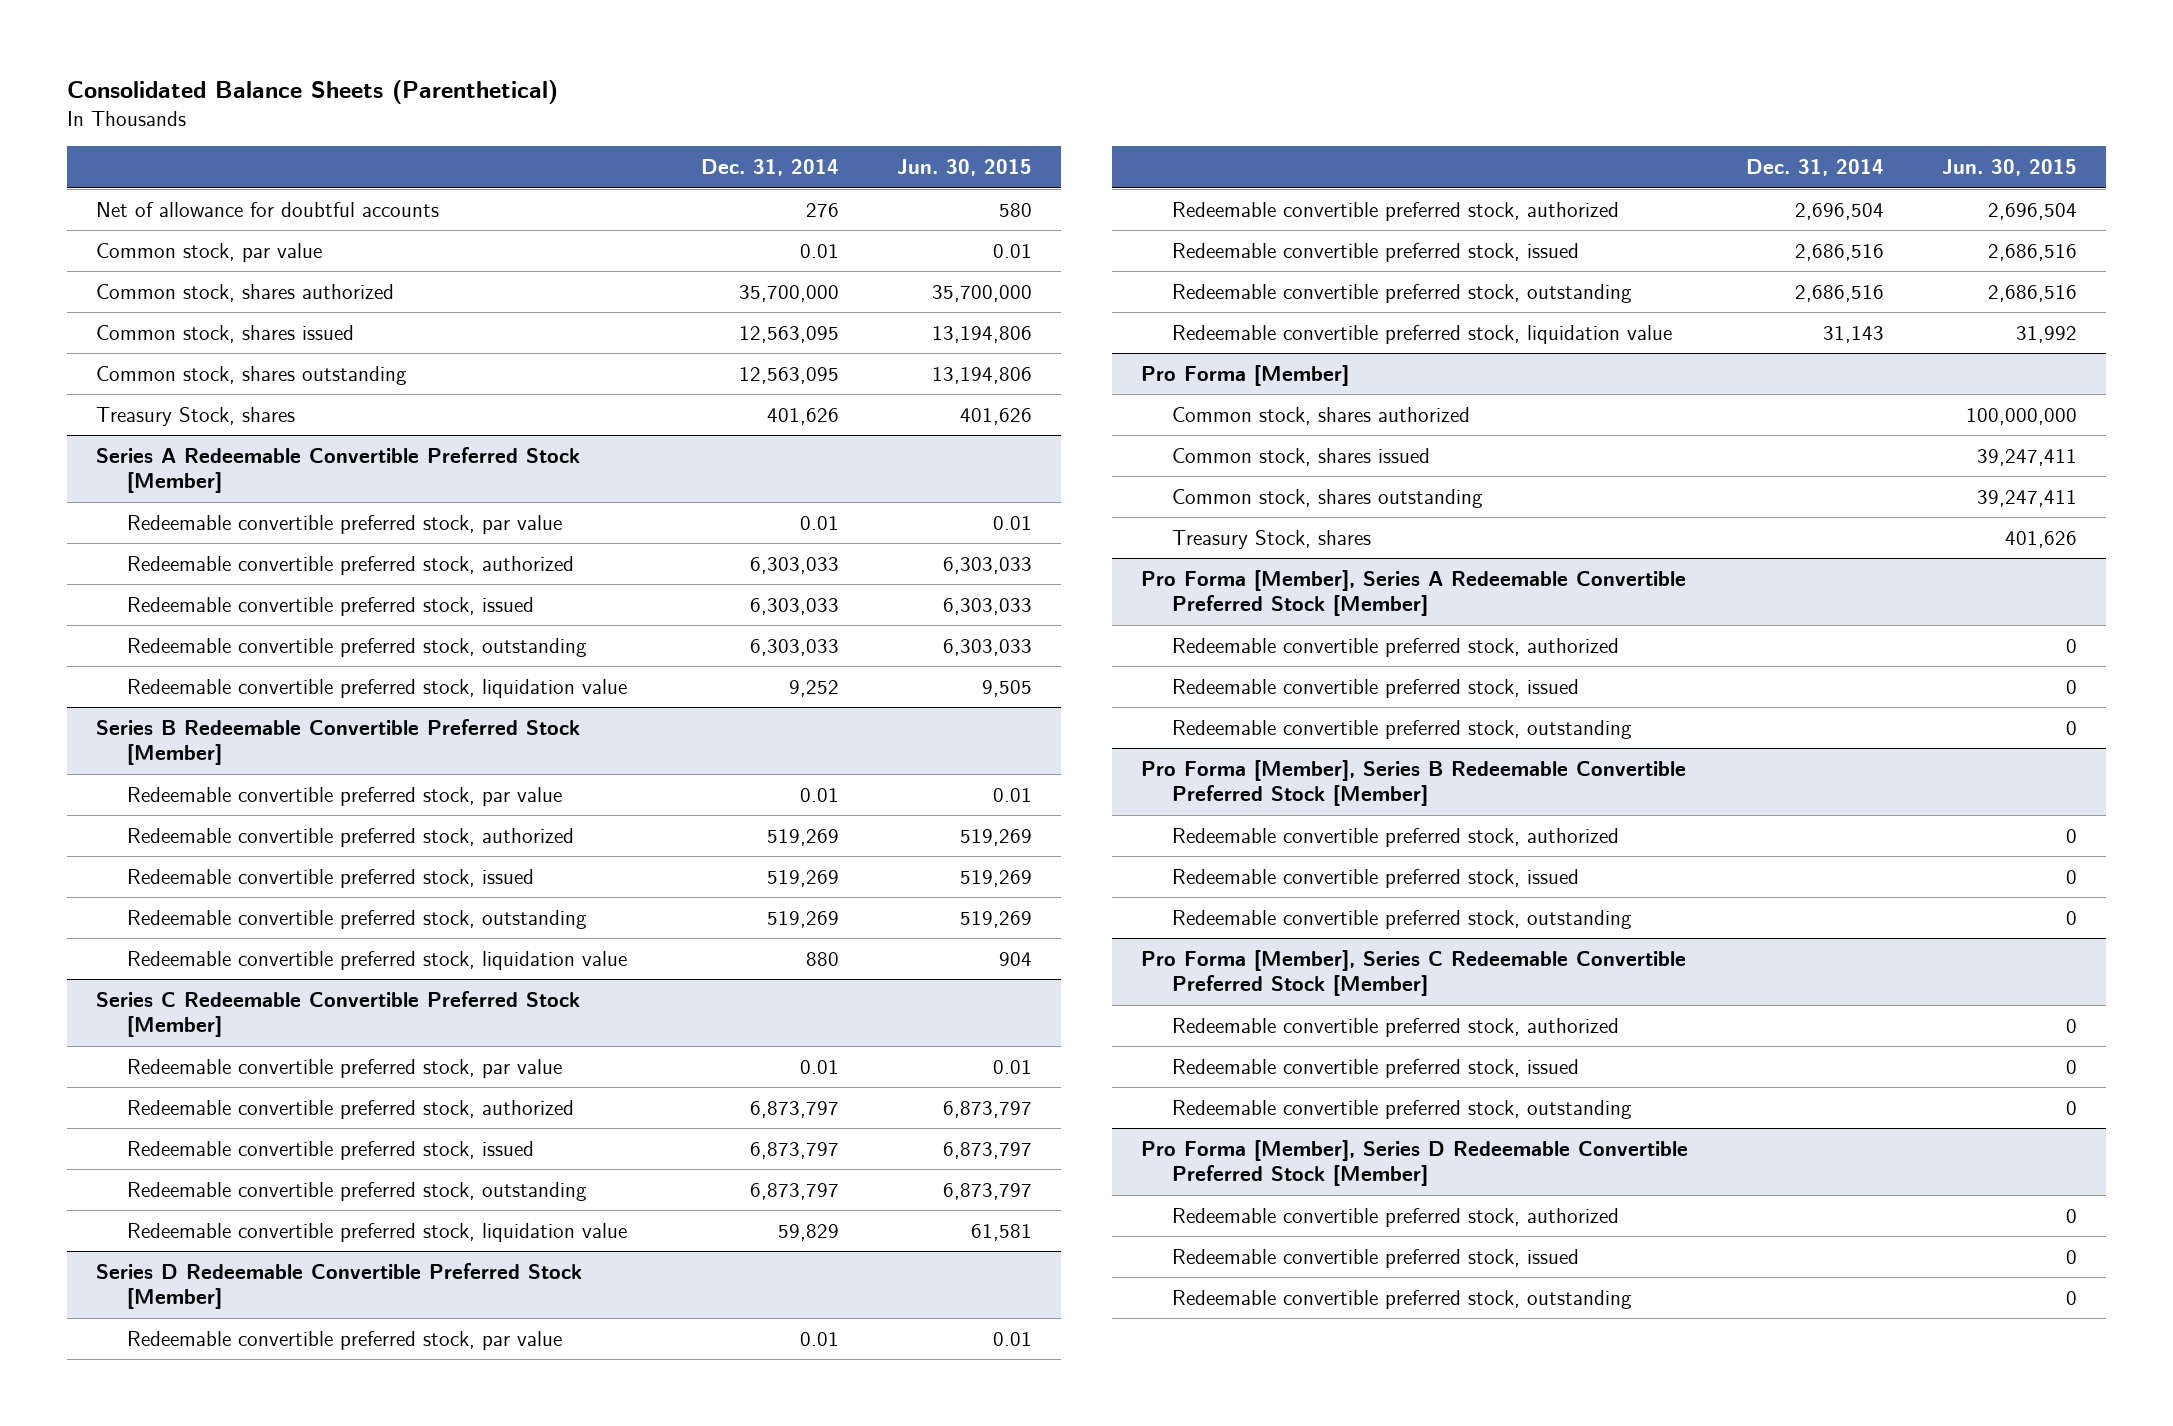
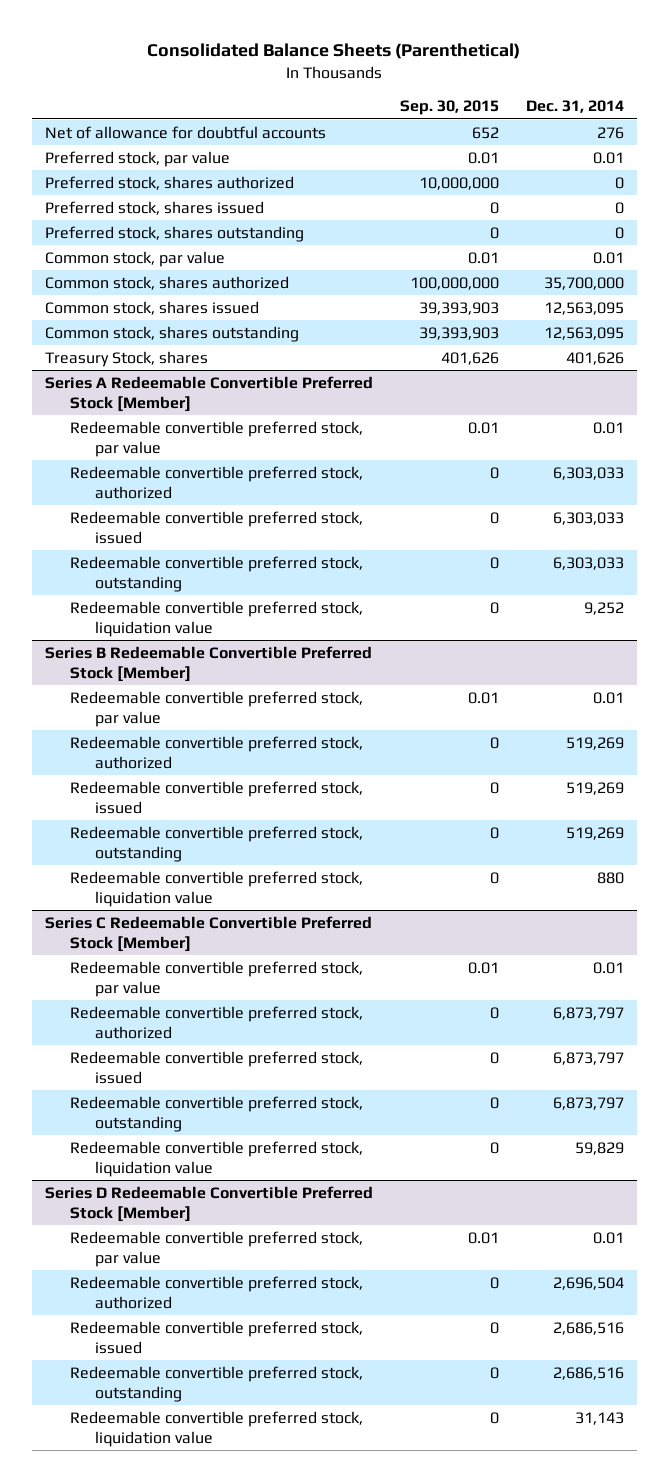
[896,159,1032,177] Jun. 30, 2015 -> none
none -> [399,100,499,116] Sep. 30, 2015
none -> [44,150,230,167] Preferred stock, par value
none -> [44,175,294,190] Preferred stock, shares authorized
none -> [44,200,264,215] Preferred stock, shares issued
none -> [44,225,304,242] Preferred stock, shares outstanding
[1140,364,1349,386] Pro Forma [Member] -> none
[1171,406,1470,425] Common stock, shares authorized -> none
[1171,447,1430,466] Common stock, shares issued -> none
[1171,488,1483,508] Common stock, shares outstanding -> none
[1171,529,1371,549] Treasury Stock, shares -> none
[1140,569,1686,617] Pro Forma [Member], Series A Redeemable Convertible Preferred Stock [Member] -> none
[1171,637,1619,657] Redeemable convertible preferred stock, authorized -> none
[1171,678,1579,698] Redeemable convertible preferred stock, issued -> none
[1171,719,1632,739] Redeemable convertible preferred stock, outstanding -> none
[1140,759,1686,807] Pro Forma [Member], Series B Redeemable Convertible Preferred Stock [Member] -> none
[1171,827,1619,847] Redeemable convertible preferred stock, authorized -> none
[1171,868,1579,888] Redeemable convertible preferred stock, issued -> none
[1171,909,1632,929] Redeemable convertible preferred stock, outstanding -> none
[1140,949,1686,997] Pro Forma [Member], Series C Redeemable Convertible Preferred Stock [Member] -> none
[1171,1017,1619,1037] Redeemable convertible preferred stock, authorized -> none
[1171,1058,1579,1078] Redeemable convertible preferred stock, issued -> none
[1171,1099,1632,1119] Redeemable convertible preferred stock, outstanding -> none
[1140,1139,1688,1187] Pro Forma [Member], Series D Redeemable Convertible Preferred Stock [Member] -> none
[1171,1207,1619,1227] Redeemable convertible preferred stock, authorized -> none
[1171,1248,1579,1268] Redeemable convertible preferred stock, issued -> none
[1171,1289,1632,1309] Redeemable convertible preferred stock, outstanding -> none

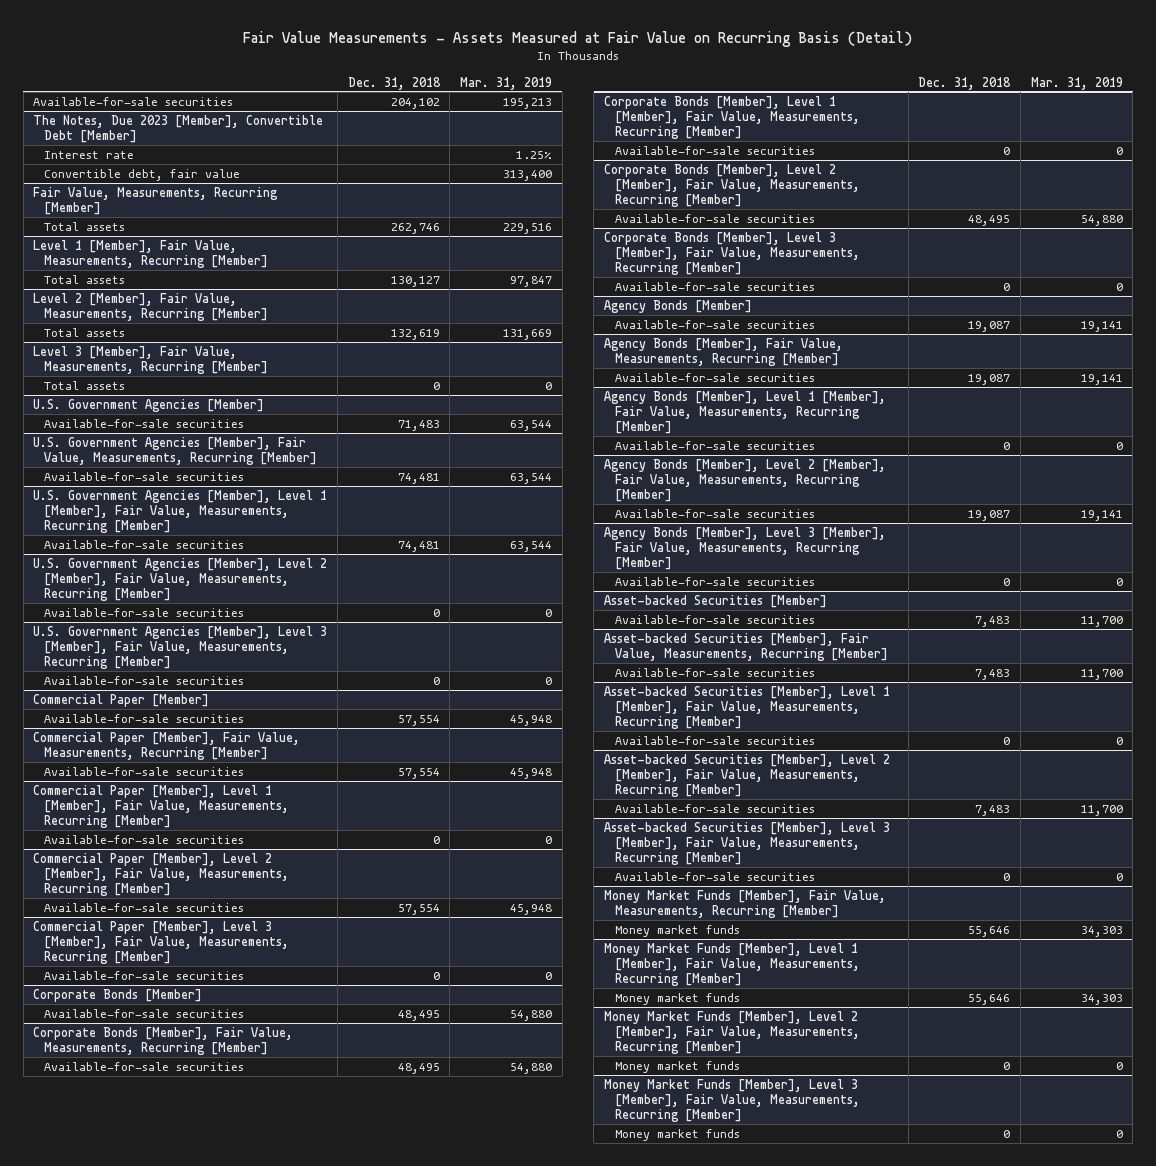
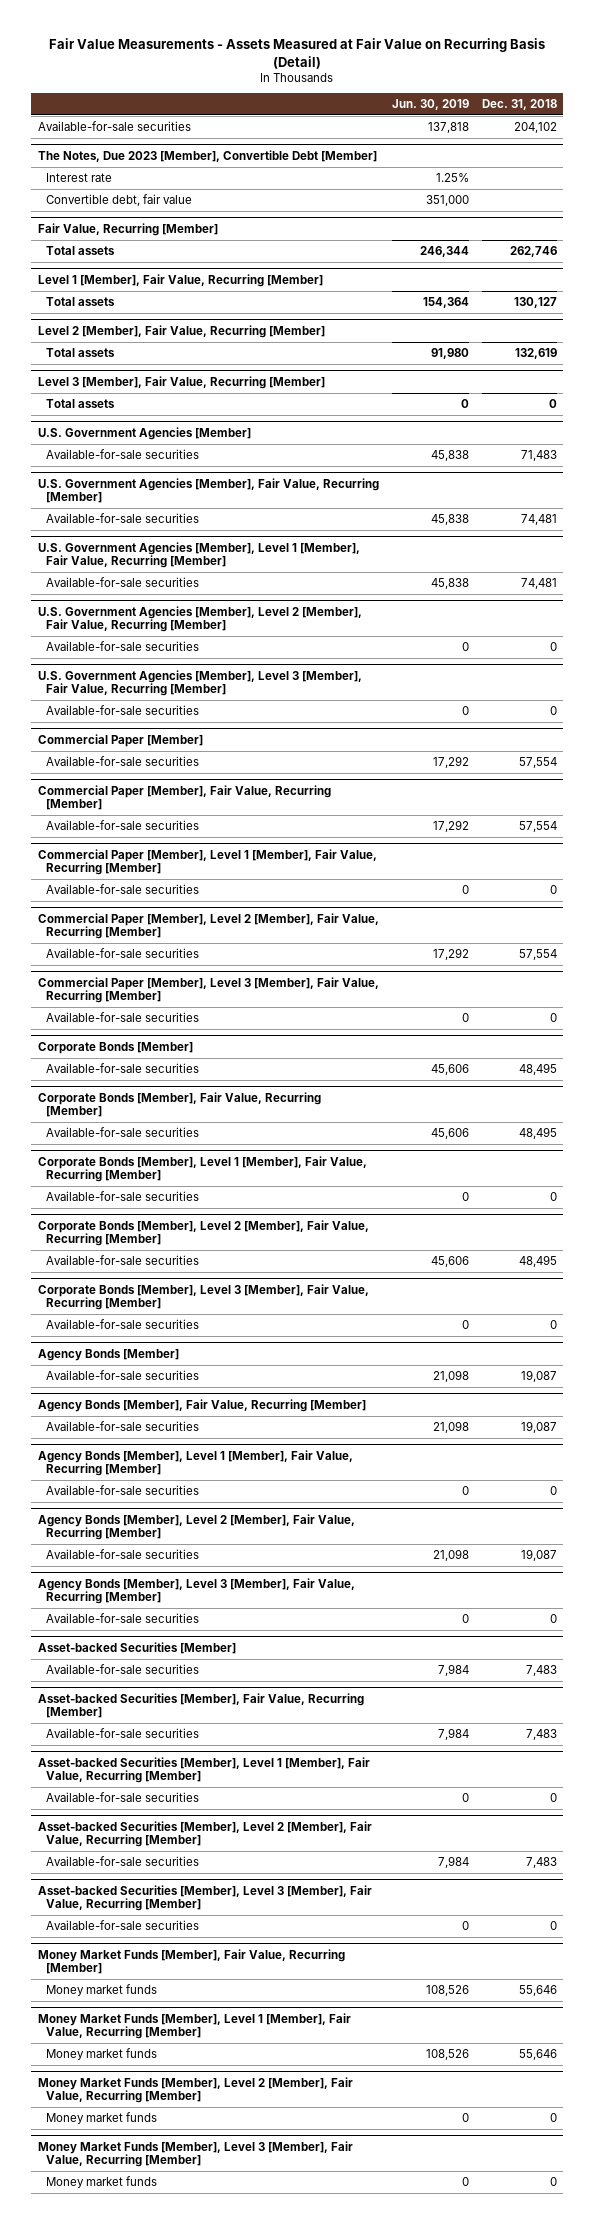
[459,76,552,90] Mar. 31, 2019 -> none
none -> [391,99,469,111] Jun. 30, 2019
[33,186,279,216] Fair Value, Measurements, Recurring [Member] -> [37,222,218,236] Fair Value, Recurring [Member]
[33,239,269,269] Level 1 [Member], Fair Value, Measurements, Recurring [Member] -> [37,273,323,287] Level 1 [Member], Fair Value, Recurring [Member]
[33,292,269,322] Level 2 [Member], Fair Value, Measurements, Recurring [Member] -> [37,324,325,338] Level 2 [Member], Fair Value, Recurring [Member]
[33,345,269,375] Level 3 [Member], Fair Value, Measurements, Recurring [Member] -> [37,375,325,389] Level 3 [Member], Fair Value, Recurring [Member]
[33,436,318,466] U.S. Government Agencies [Member], Fair Value, Measurements, Recurring [Member] -> [37,477,379,504] U.S. Government Agencies [Member], Fair Value, Recurring [Member]
[33,489,328,534] U.S. Government Agencies [Member], Level 1 [Member], Fair Value, Measurements, Recurring [Member] -> [37,541,360,569] U.S. Government Agencies [Member], Level 1 [Member], Fair Value, Recurring [Member]
[33,557,328,602] U.S. Government Agencies [Member], Level 2 [Member], Fair Value, Measurements, Recurring [Member] -> [37,605,362,633] U.S. Government Agencies [Member], Level 2 [Member], Fair Value, Recurring [Member]
[33,625,328,670] U.S. Government Agencies [Member], Level 3 [Member], Fair Value, Measurements, Recurring [Member] -> [37,669,362,697] U.S. Government Agencies [Member], Level 3 [Member], Fair Value, Recurring [Member]
[33,731,301,761] Commercial Paper [Member], Fair Value, Measurements, Recurring [Member] -> [37,784,331,811] Commercial Paper [Member], Fair Value, Recurring [Member]
[33,784,290,829] Commercial Paper [Member], Level 1 [Member], Fair Value, Measurements, Recurring [Member] -> [37,848,377,876] Commercial Paper [Member], Level 1 [Member], Fair Value, Recurring [Member]
[33,852,290,897] Commercial Paper [Member], Level 2 [Member], Fair Value, Measurements, Recurring [Member] -> [37,912,379,940] Commercial Paper [Member], Level 2 [Member], Fair Value, Recurring [Member]
[33,920,290,965] Commercial Paper [Member], Level 3 [Member], Fair Value, Measurements, Recurring [Member] -> [37,976,379,1004] Commercial Paper [Member], Level 3 [Member], Fair Value, Recurring [Member]
[33,1026,294,1056] Corporate Bonds [Member], Fair Value, Measurements, Recurring [Member] -> [37,1091,321,1118] Corporate Bonds [Member], Fair Value, Recurring [Member]
[604,95,860,140] Corporate Bonds [Member], Level 1 [Member], Fair Value, Measurements, Recurring [Member] -> [37,1155,367,1183] Corporate Bonds [Member], Level 1 [Member], Fair Value, Recurring [Member]
[604,163,860,208] Corporate Bonds [Member], Level 2 [Member], Fair Value, Measurements, Recurring [Member] -> [37,1219,369,1247] Corporate Bonds [Member], Level 2 [Member], Fair Value, Recurring [Member]
[604,231,860,276] Corporate Bonds [Member], Level 3 [Member], Fair Value, Measurements, Recurring [Member] -> [37,1283,369,1311] Corporate Bonds [Member], Level 3 [Member], Fair Value, Recurring [Member]
[604,337,844,367] Agency Bonds [Member], Fair Value, Measurements, Recurring [Member] -> [37,1398,366,1412] Agency Bonds [Member], Fair Value, Recurring [Member]
[604,390,887,435] Agency Bonds [Member], Level 1 [Member], Fair Value, Measurements, Recurring [Member] -> [37,1449,353,1477] Agency Bonds [Member], Level 1 [Member], Fair Value, Recurring [Member]
[604,458,887,503] Agency Bonds [Member], Level 2 [Member], Fair Value, Measurements, Recurring [Member] -> [37,1513,355,1541] Agency Bonds [Member], Level 2 [Member], Fair Value, Recurring [Member]
[604,526,887,571] Agency Bonds [Member], Level 3 [Member], Fair Value, Measurements, Recurring [Member] -> [37,1577,355,1605] Agency Bonds [Member], Level 3 [Member], Fair Value, Recurring [Member]
[604,632,888,662] Asset-backed Securities [Member], Fair Value, Measurements, Recurring [Member] -> [37,1692,364,1719] Asset-backed Securities [Member], Fair Value, Recurring [Member]
[604,685,891,730] Asset-backed Securities [Member], Level 1 [Member], Fair Value, Measurements, Recurring [Member] -> [37,1756,370,1784] Asset-backed Securities [Member], Level 1 [Member], Fair Value, Recurring [Member]
[604,753,891,798] Asset-backed Securities [Member], Level 2 [Member], Fair Value, Measurements, Recurring [Member] -> [37,1820,372,1848] Asset-backed Securities [Member], Level 2 [Member], Fair Value, Recurring [Member]
[604,821,891,866] Asset-backed Securities [Member], Level 3 [Member], Fair Value, Measurements, Recurring [Member] -> [37,1884,372,1912] Asset-backed Securities [Member], Level 3 [Member], Fair Value, Recurring [Member]
[604,889,887,919] Money Market Funds [Member], Fair Value, Measurements, Recurring [Member] -> [37,1948,345,1975] Money Market Funds [Member], Fair Value, Recurring [Member]
[604,942,860,987] Money Market Funds [Member], Level 1 [Member], Fair Value, Measurements, Recurring [Member] -> [37,2012,351,2040] Money Market Funds [Member], Level 1 [Member], Fair Value, Recurring [Member]
[604,1010,860,1055] Money Market Funds [Member], Level 2 [Member], Fair Value, Measurements, Recurring [Member] -> [37,2076,353,2104] Money Market Funds [Member], Level 2 [Member], Fair Value, Recurring [Member]
[604,1078,860,1123] Money Market Funds [Member], Level 3 [Member], Fair Value, Measurements, Recurring [Member] -> [37,2140,353,2168] Money Market Funds [Member], Level 3 [Member], Fair Value, Recurring [Member]

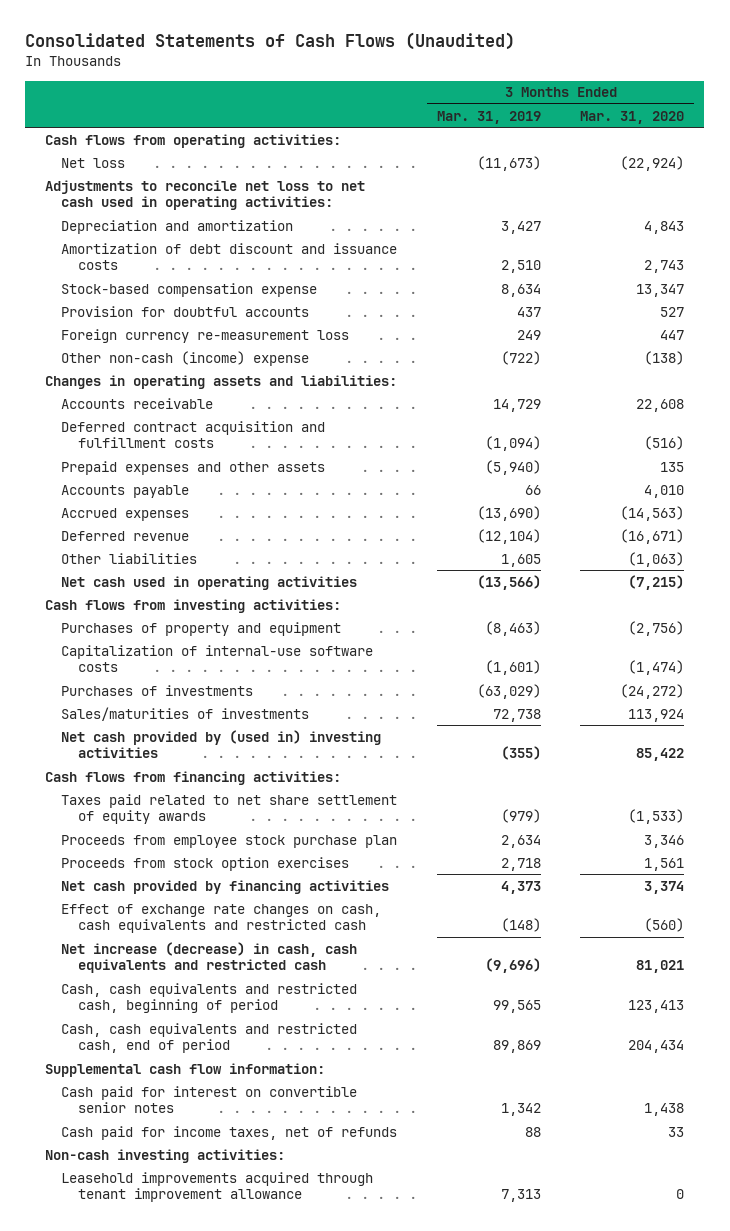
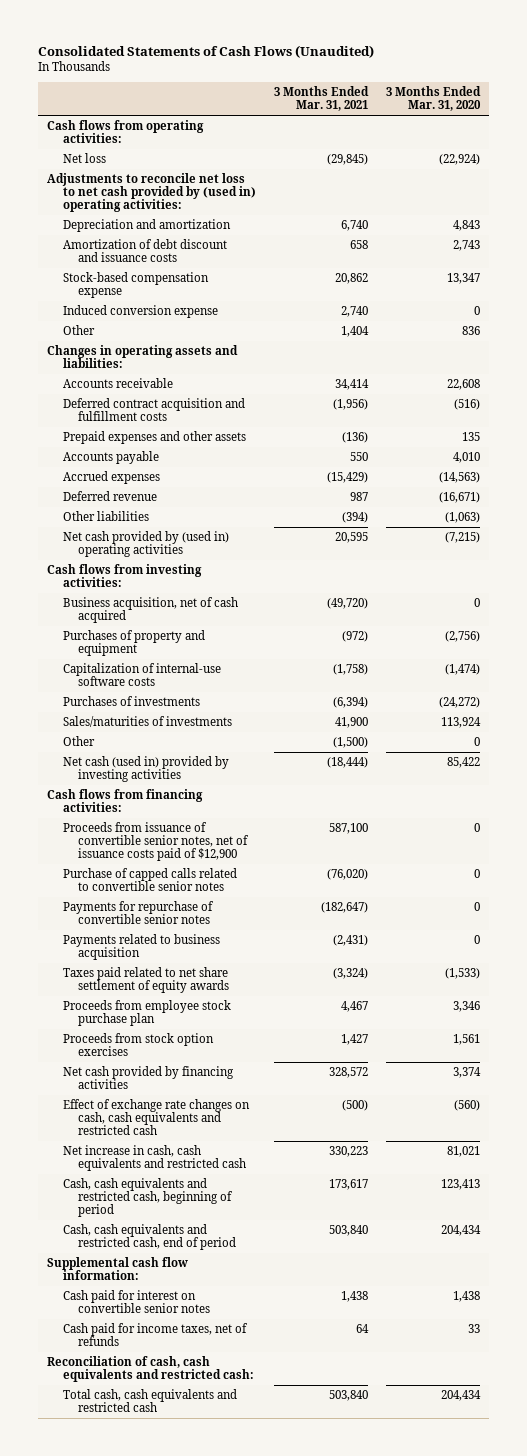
[436,110,541,124] Mar. 31, 2019 -> none
none -> [273,86,369,112] 3 Months Ended Mar. 31, 2021
[45,179,366,211] Adjustments to reconcile net loss to net cash used in operating activities: -> [47,172,256,213] Adjustments to reconcile net loss to net cash provided by (used in) operating activities:
[61,305,310,317] Provision for doubtful accounts -> none
[61,328,350,343] Foreign currency re-measurement loss -> none
none -> [62,304,218,318] Induced conversion expense
[61,350,310,366] Other non-cash (income) expense -> [62,324,95,335] Other
[644,350,685,365] (138) -> [462,325,481,335] 836
[61,575,358,590] Net cash used in operating activities -> [62,530,229,558] Net cash provided by (used in) operating activities
none -> [62,596,238,624] Business acquisition, net of cash acquired
none -> [62,735,95,746] Other
[61,729,382,759] Net cash provided by (used in) investing activities -> [62,755,229,783] Net cash (used in) provided by investing activities
none -> [62,821,250,862] Proceeds from issuance of convertible senior notes, net of issuance costs paid of $12,900
none -> [62,867,237,892] Purchase of capped calls related to convertible senior notes
none -> [62,900,214,925] Payments for repurchase of convertible senior notes
none -> [62,933,220,961] Payments related to business acquisition
[61,941,358,974] Net increase (decrease) in cash, cash equivalents and restricted cash -> [62,1144,247,1172] Net increase in cash, cash equivalents and restricted cash
[45,1148,286,1163] Non-cash investing activities: -> none
[61,1171,374,1203] Leasehold improvements acquired through tenant improvement allowance -> none
none -> [47,1355,254,1383] Reconciliation of cash, cash equivalents and restricted cash:
none -> [62,1388,237,1413] Total cash, cash equivalents and restricted cash

